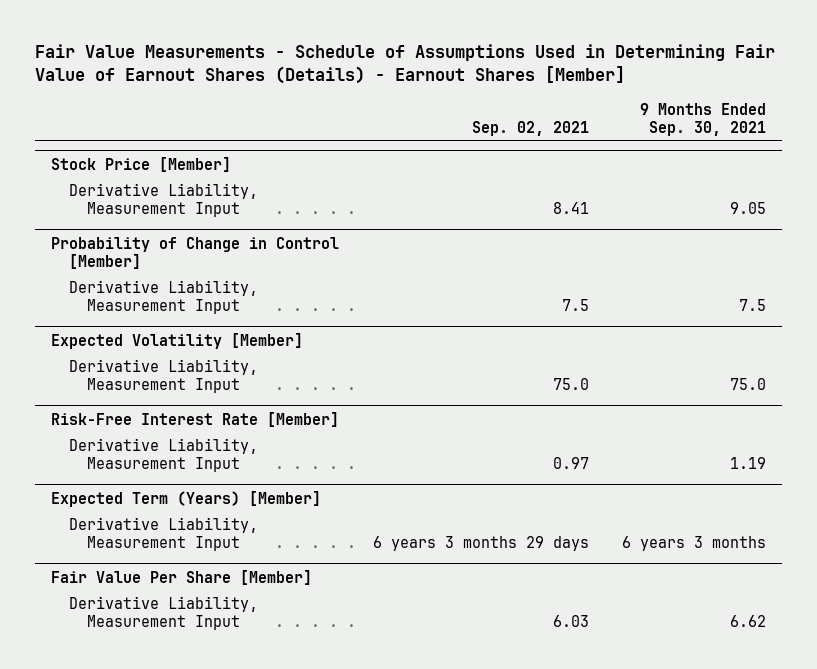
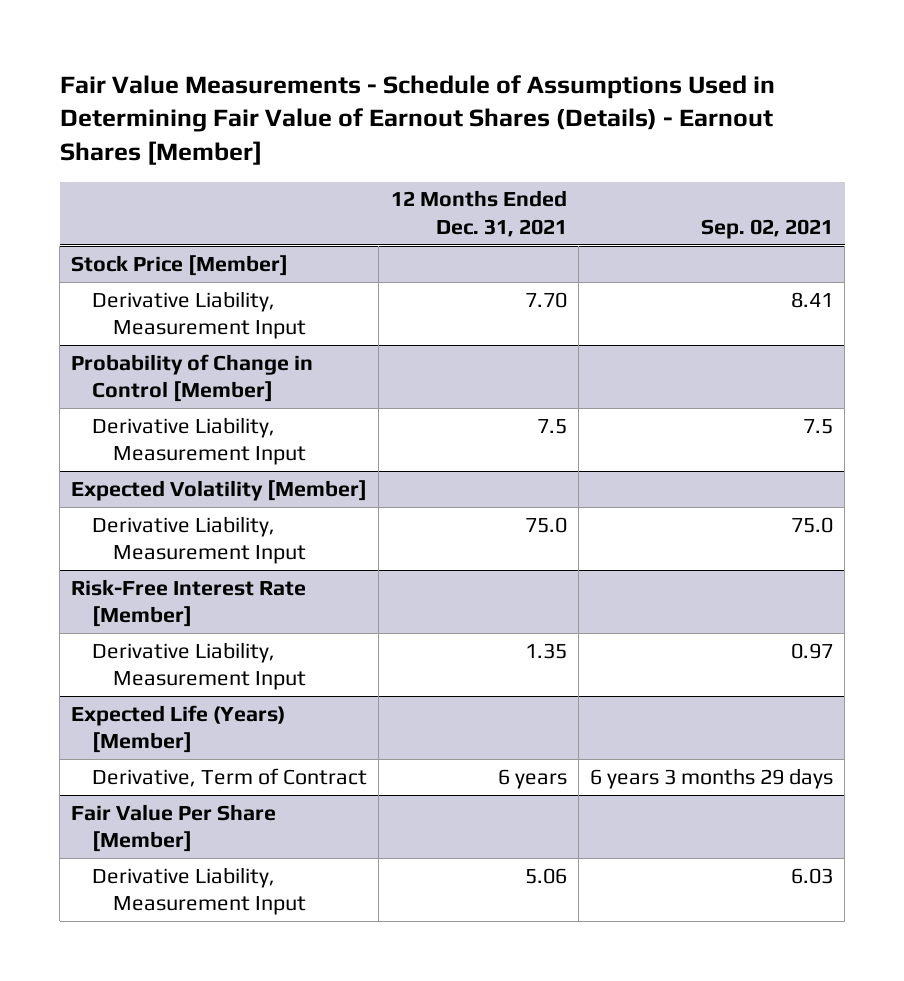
[639,102,766,136] 9 Months Ended Sep. 30, 2021 -> none
none -> [390,190,567,237] 12 Months Ended Dec. 31, 2021
[51,490,322,507] Expected Term (Years) [Member] -> [71,704,286,754] Expected Life (Years) [Member]
[69,516,259,551] Derivative Liability, Measurement Input -> [92,767,368,787] Derivative, Term of Contract

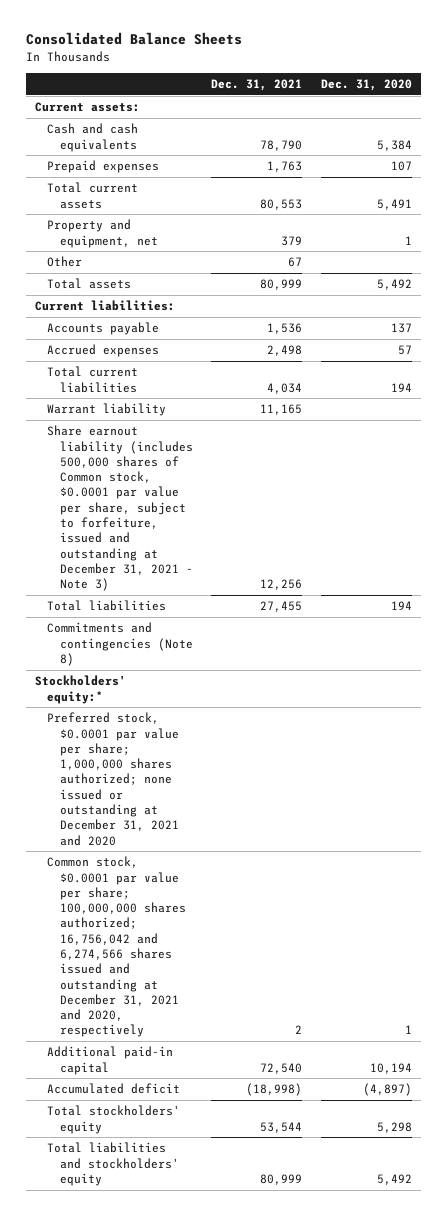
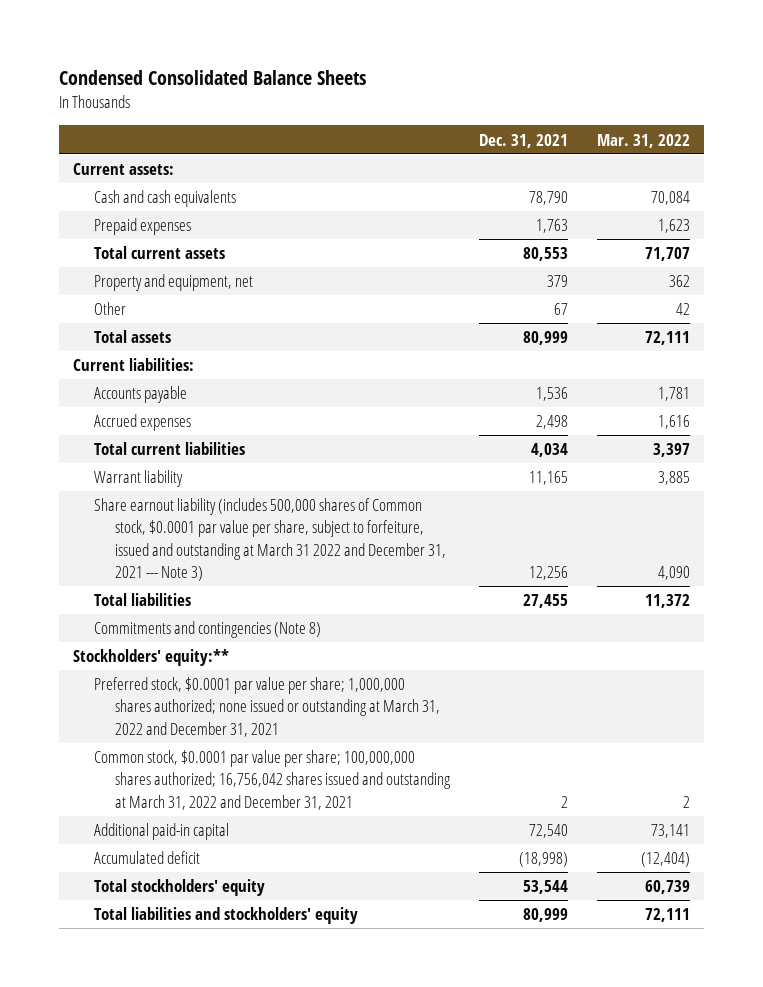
[25,32,242,46] Consolidated Balance Sheets -> [58,70,366,86] Condensed Consolidated Balance Sheets
[320,78,412,91] Dec. 31, 2020 -> none
none -> [596,133,690,148] Mar. 31, 2022
[47,425,193,592] Share earnout liability (includes 500,000 shares of Common stock, $0.0001 par value per share, subject to forfeiture, issued and outstanding at December 31, 2021 - Note 3) -> [94,498,447,581] Share earnout liability (includes 500,000 shares of Common stock, $0.0001 par value per share, subject to forfeiture, issued and outstanding at March 31 2022 and December 31, 2021 --- Note 3)
[35,675,127,704] Stockholders' equity:* -> [73,649,230,667] Stockholders' equity:**
[47,712,179,846] Preferred stock, $0.0001 par value per share; 1,000,000 shares authorized; none issued or outstanding at December 31, 2021 and 2020 -> [94,677,441,737] Preferred stock, $0.0001 par value per share; 1,000,000 shares authorized; none issued or outstanding at March 31, 2022 and December 31, 2021
[47,856,186,1038] Common stock, $0.0001 par value per share; 100,000,000 shares authorized; 16,756,042 and 6,274,566 shares issued and outstanding at December 31, 2021 and 2020, respectively -> [94,750,452,810] Common stock, $0.0001 par value per share; 100,000,000 shares authorized; 16,756,042 shares issued and outstanding at March 31, 2022 and December 31, 2021

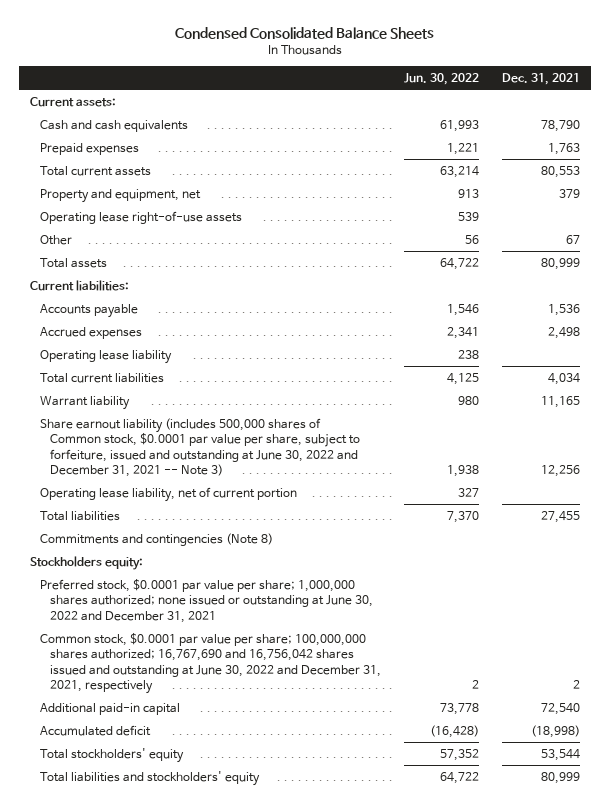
[596,133,690,148] Mar. 31, 2022 -> none
none -> [404,73,480,86] Jun. 30, 2022
none -> [40,210,243,224] Operating lease right-of-use assets
none -> [40,349,173,364] Operating lease liability
[94,498,447,581] Share earnout liability (includes 500,000 shares of Common stock, $0.0001 par value per share, subject to forfeiture, issued and outstanding at March 31 2022 and December 31, 2021 --- Note 3) -> [40,417,361,478] Share earnout liability (includes 500,000 shares of Common stock, $0.0001 par value per share, subject to forfeiture, issued and outstanding at June 30, 2022 and December 31, 2021 -- Note 3)
none -> [40,486,298,502] Operating lease liability, net of current portion
[73,649,230,667] Stockholders' equity:** -> [30,555,144,570] Stockholders equity:
[94,677,441,737] Preferred stock, $0.0001 par value per share; 1,000,000 shares authorized; none issued or outstanding at March 31, 2022 and December 31, 2021 -> [40,578,374,623] Preferred stock, $0.0001 par value per share; 1,000,000 shares authorized; none issued or outstanding at June 30, 2022 and December 31, 2021
[94,750,452,810] Common stock, $0.0001 par value per share; 100,000,000 shares authorized; 16,756,042 shares issued and outstanding at March 31, 2022 and December 31, 2021 -> [40,632,382,695] Common stock, $0.0001 par value per share; 100,000,000 shares authorized; 16,767,690 and 16,756,042 shares issued and outstanding at June 30, 2022 and December 31, 2021, respectively

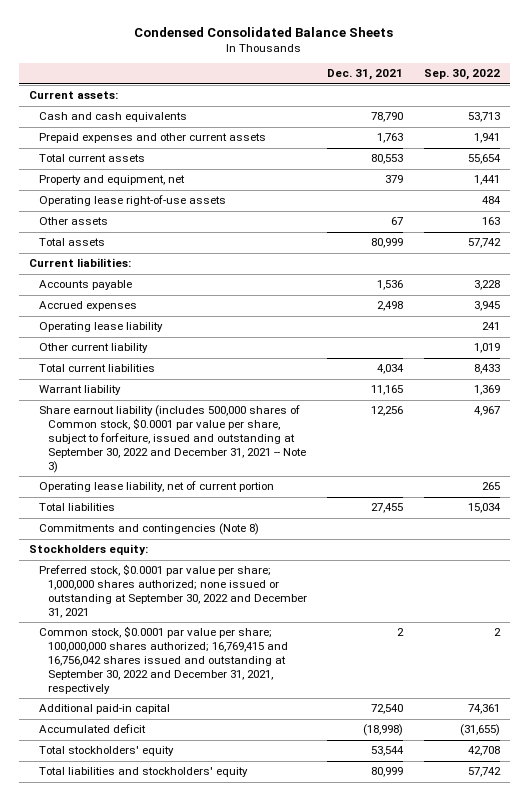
[404,73,480,86] Jun. 30, 2022 -> none
none -> [423,69,500,81] Sep. 30, 2022
[40,142,140,155] Prepaid expenses -> [38,133,266,144] Prepaid expenses and other current assets
[40,234,73,245] Other -> [38,217,108,226] Other assets
none -> [38,343,148,354] Other current liability
[40,417,361,478] Share earnout liability (includes 500,000 shares of Common stock, $0.0001 par value per share, subject to forfeiture, issued and outstanding at June 30, 2022 and December 31, 2021 -- Note 3) -> [38,405,307,473] Share earnout liability (includes 500,000 shares of Common stock, $0.0001 par value per share, subject to forfeiture, issued and outstanding at September 30, 2022 and December 31, 2021 -- Note 3)
[40,578,374,623] Preferred stock, $0.0001 par value per share; 1,000,000 shares authorized; none issued or outstanding at June 30, 2022 and December 31, 2021 -> [38,564,308,618] Preferred stock, $0.0001 par value per share; 1,000,000 shares authorized; none issued or outstanding at September 30, 2022 and December 31, 2021
[40,632,382,695] Common stock, $0.0001 par value per share; 100,000,000 shares authorized; 16,767,690 and 16,756,042 shares issued and outstanding at June 30, 2022 and December 31, 2021, respectively -> [38,626,289,694] Common stock, $0.0001 par value per share; 100,000,000 shares authorized; 16,769,415 and 16,756,042 shares issued and outstanding at September 30, 2022 and December 31, 2021, respectively

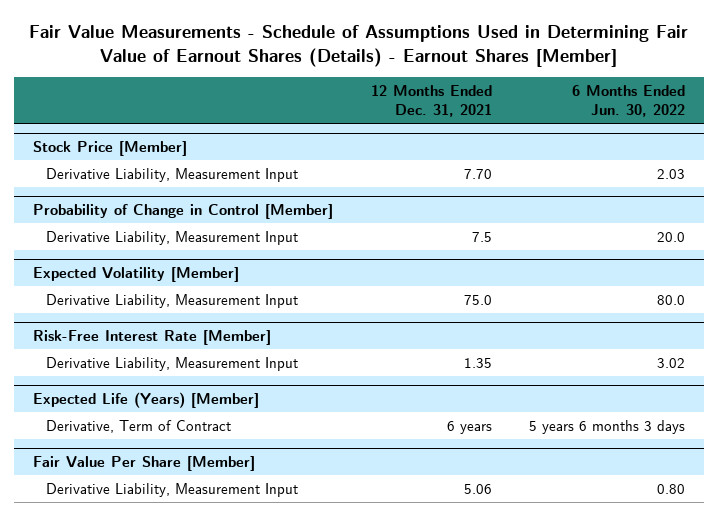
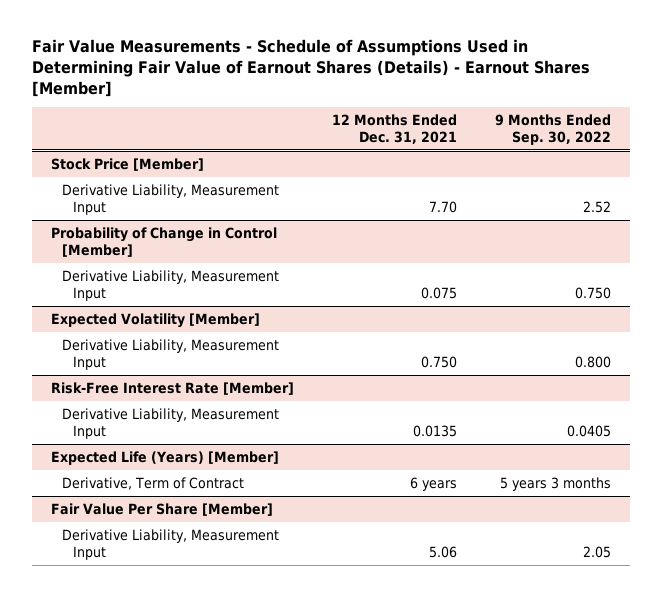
[572,84,686,118] 6 Months Ended Jun. 30, 2022 -> none
none -> [494,114,611,146] 9 Months Ended Sep. 30, 2022
[471,231,492,242] 7.5 -> [420,286,457,299] 0.075
[463,294,492,305] 75.0 -> [420,355,457,368] 0.750
[463,357,492,368] 1.35 -> [412,424,457,437] 0.0135

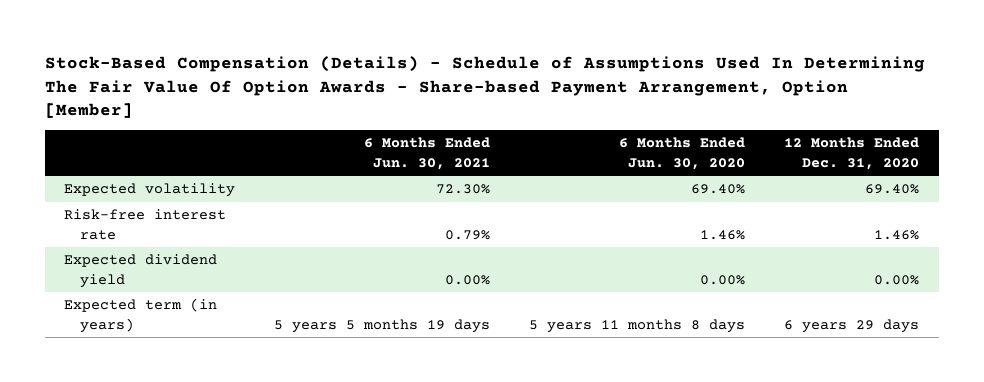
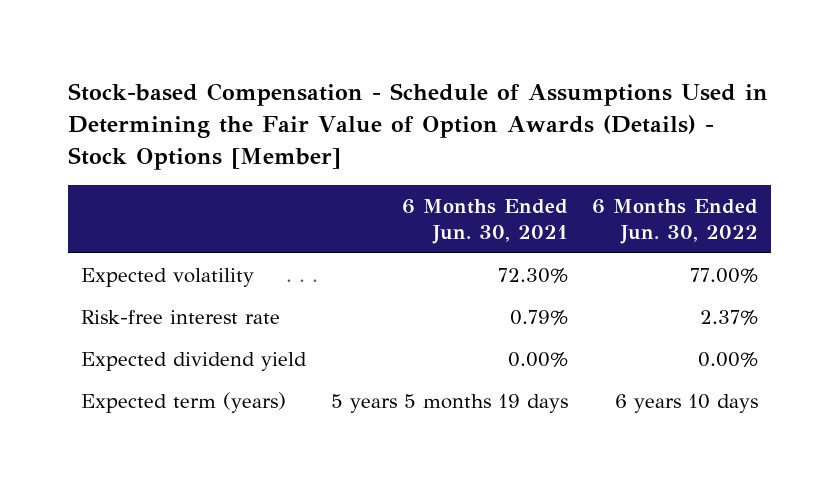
[44,56,925,119] Stock-Based Compensation (Details) - Schedule of Assumptions Used In Determining The Fair Value Of Option Awards - Share-based Payment Arrangement, Option [Member] -> [68,83,769,170] Stock-based Compensation - Schedule of Assumptions Used in Determining the Fair Value of Option Awards (Details) - Stock Options [Member]
[619,137,746,170] 6 Months Ended Jun. 30, 2020 -> none
[784,137,920,170] 12 Months Ended Dec. 31, 2020 -> none
none -> [592,198,759,244] 6 Months Ended Jun. 30, 2022
[64,298,218,333] Expected term (in years) -> [80,392,286,414] Expected term (years)

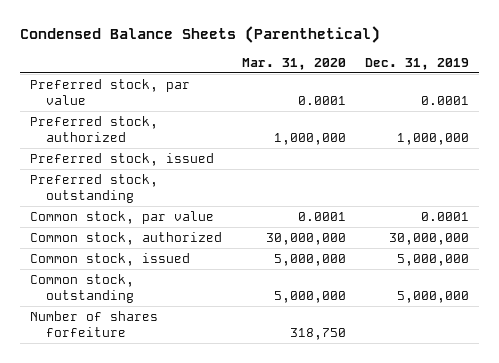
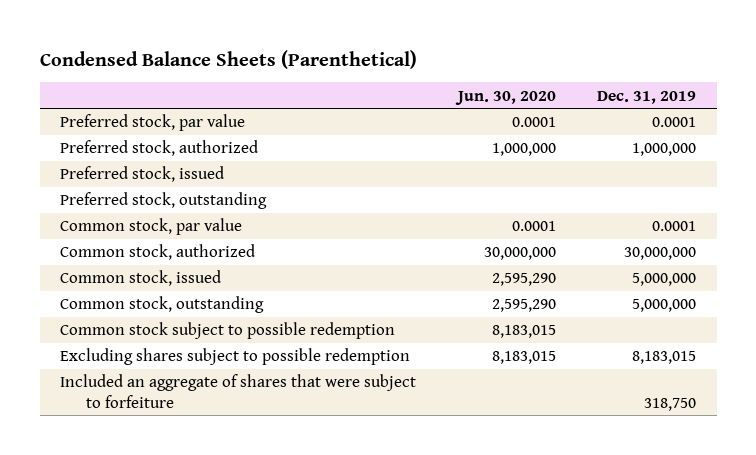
[241,57,346,70] Mar. 31, 2020 -> none
none -> [454,90,556,105] Jun. 30, 2020
[29,310,158,337] Number of shares forfeiture -> none
none -> [60,322,396,340] Common stock subject to possible redemption
none -> [60,348,411,366] Excluding shares subject to possible redemption
none -> [60,374,417,408] Included an aggregate of shares that were subject to forfeiture

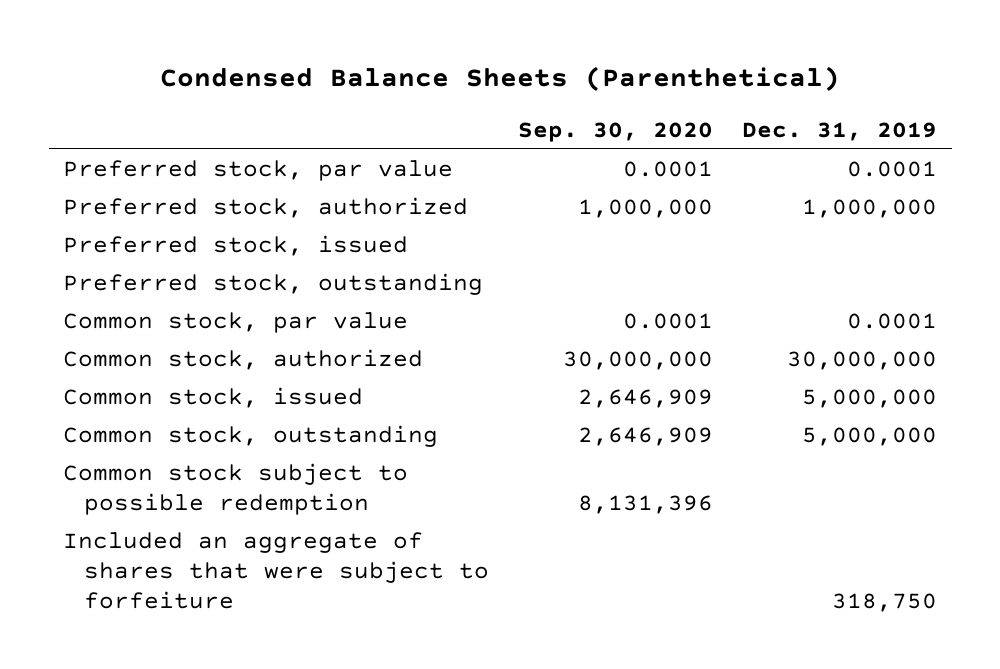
[454,90,556,105] Jun. 30, 2020 -> none
none -> [517,121,713,142] Sep. 30, 2020
[60,348,411,366] Excluding shares subject to possible redemption -> none

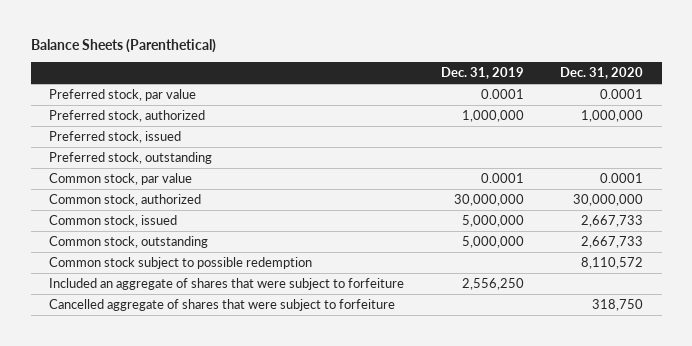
[160,66,841,92] Condensed Balance Sheets (Parenthetical) -> [30,38,216,53] Balance Sheets (Parenthetical)
[517,121,713,142] Sep. 30, 2020 -> none
none -> [560,67,644,80] Dec. 31, 2020
[831,593,937,613] 318,750 -> [461,277,524,290] 2,556,250
none -> [48,298,395,311] Cancelled aggregate of shares that were subject to forfeiture

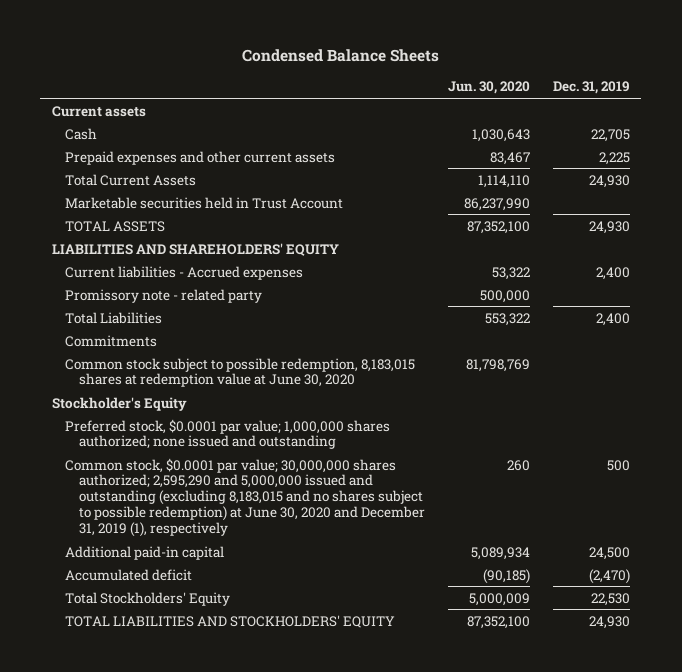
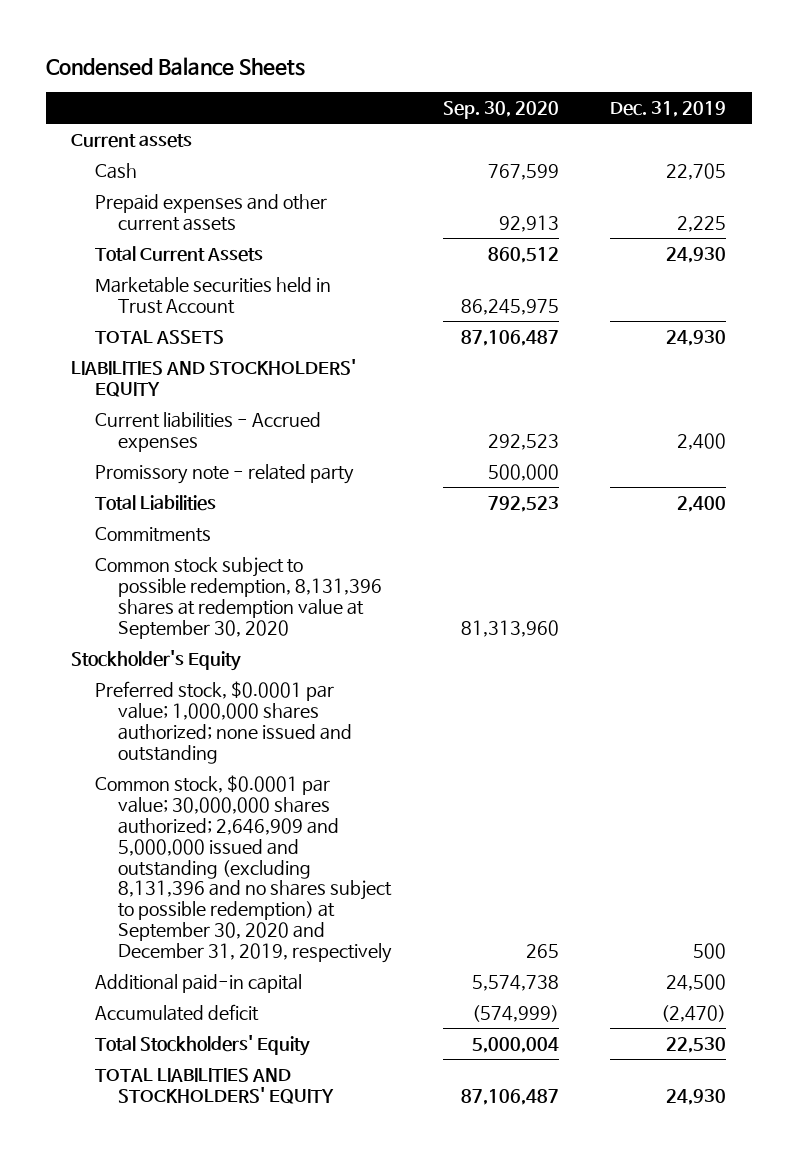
[447,81,530,95] Jun. 30, 2020 -> none
none -> [443,101,560,120] Sep. 30, 2020
[51,242,339,256] LIABILITIES AND SHAREHOLDERS' EQUITY -> [71,359,357,397] LIABILITIES AND STOCKHOLDERS' EQUITY
[65,357,416,388] Common stock subject to possible redemption, 8,183,015 shares at redemption value at June 30, 2020 -> [94,557,383,639] Common stock subject to possible redemption, 8,131,396 shares at redemption value at September 30, 2020
[65,457,425,537] Common stock, $0.0001 par value; 30,000,000 shares authorized; 2,595,290 and 5,000,000 issued and outstanding (excluding 8,183,015 and no shares subject to possible redemption) at June 30, 2020 and December 31, 2019 (1), respectively -> [94,775,393,964] Common stock, $0.0001 par value; 30,000,000 shares authorized; 2,646,909 and 5,000,000 issued and outstanding (excluding 8,131,396 and no shares subject to possible redemption) at September 30, 2020 and December 31, 2019, respectively

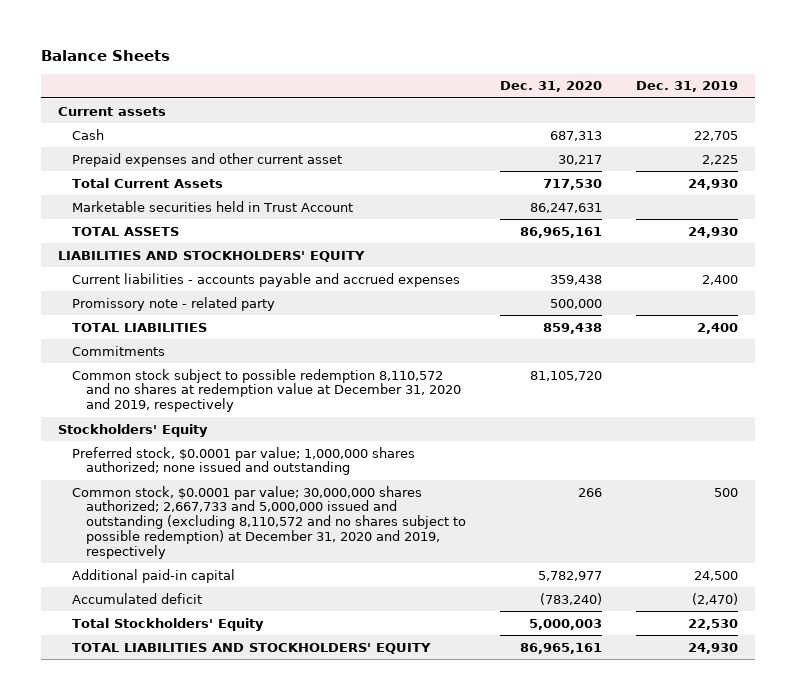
[45,56,305,76] Condensed Balance Sheets -> [41,49,171,61] Balance Sheets
[443,101,560,120] Sep. 30, 2020 -> none
none -> [500,81,603,93] Dec. 31, 2020
[94,194,327,231] Prepaid expenses and other current assets -> [72,152,343,167] Prepaid expenses and other current asset
[94,412,321,452] Current liabilities - Accrued expenses -> [72,272,461,287] Current liabilities - accounts payable and accrued expenses
[94,495,216,512] Total Liabilities -> [72,322,208,332] TOTAL LIABILITIES
[94,557,383,639] Common stock subject to possible redemption, 8,131,396 shares at redemption value at September 30, 2020 -> [72,368,462,413] Common stock subject to possible redemption 8,110,572 and no shares at redemption value at December 31, 2020 and 2019, respectively
[71,650,242,672] Stockholder's Equity -> [58,423,209,437] Stockholders' Equity
[94,775,393,964] Common stock, $0.0001 par value; 30,000,000 shares authorized; 2,646,909 and 5,000,000 issued and outstanding (excluding 8,131,396 and no shares subject to possible redemption) at September 30, 2020 and December 31, 2019, respectively -> [72,485,467,559] Common stock, $0.0001 par value; 30,000,000 shares authorized; 2,667,733 and 5,000,000 issued and outstanding (excluding 8,110,572 and no shares subject to possible redemption) at December 31, 2020 and 2019, respectively

